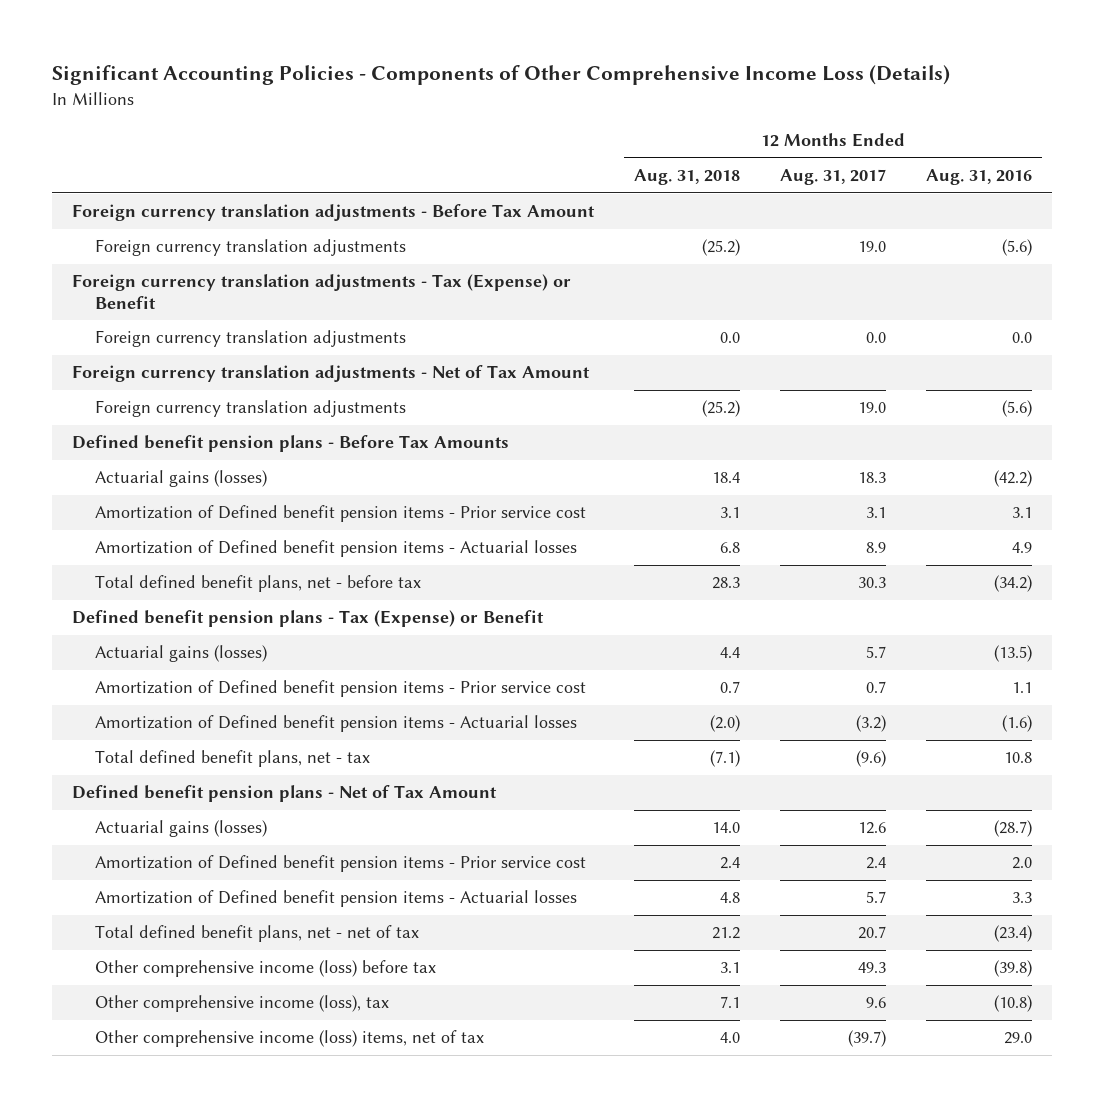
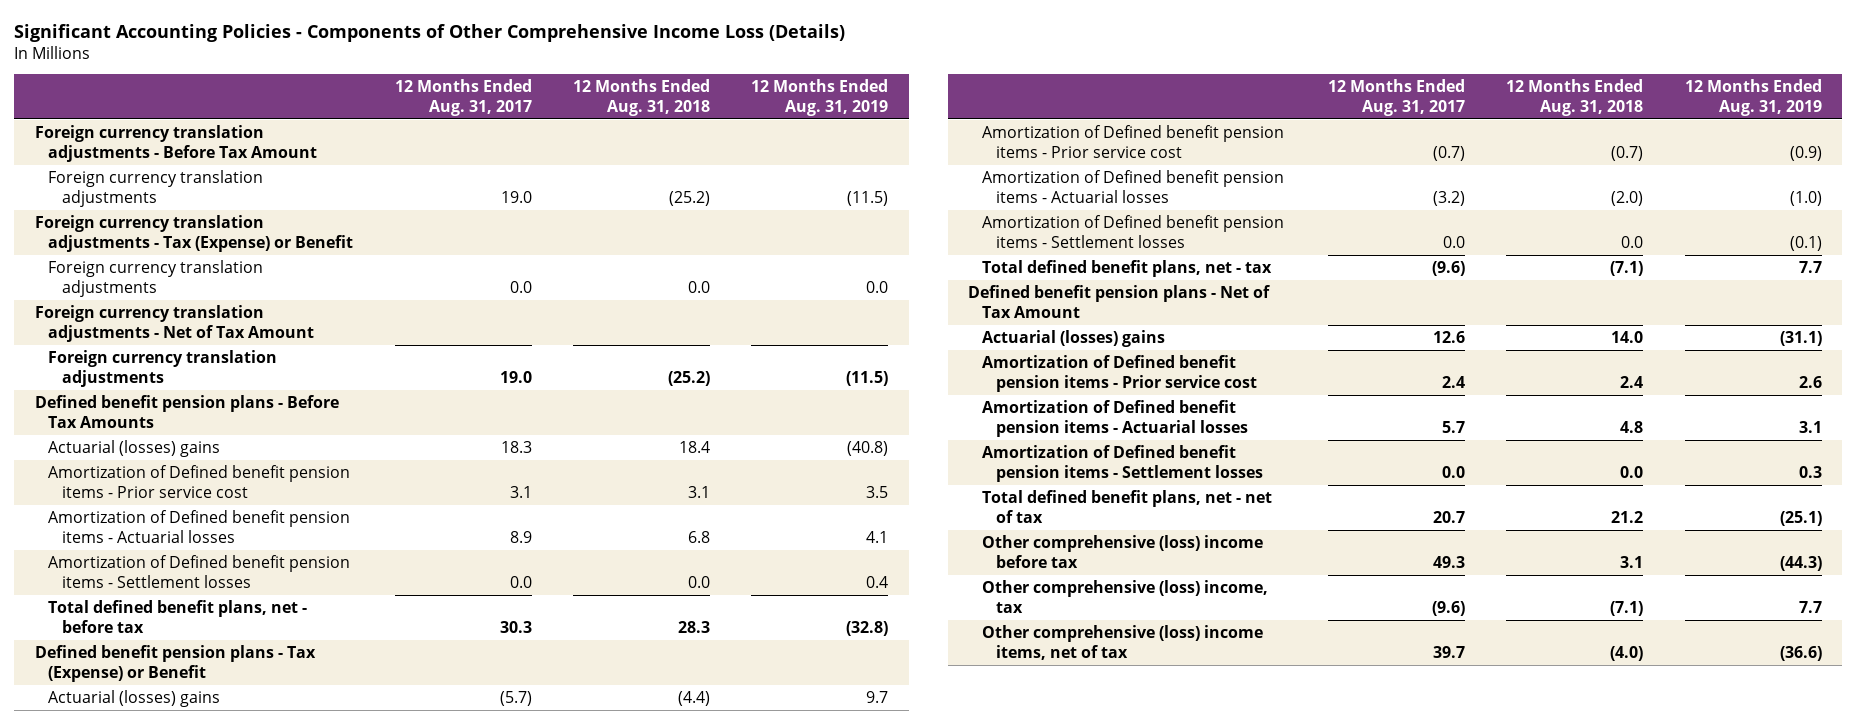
[926,169,1033,186] Aug. 31, 2016 -> none
none -> [751,79,889,117] 12 Months Ended Aug. 31, 2019
[94,470,267,488] Actuarial gains (losses) -> [48,439,221,457] Actuarial (losses) gains
none -> [48,554,351,588] Amortization of Defined benefit pension items - Settlement losses
[94,645,267,663] Actuarial gains (losses) -> [48,689,221,707] Actuarial (losses) gains
[720,647,741,659] 4.4 -> [678,690,711,706] (4.4)
[866,646,887,659] 5.7 -> [499,690,532,706] (5.7)
[720,681,741,694] 0.7 -> [1611,145,1644,161] (0.7)
[866,681,887,694] 0.7 -> [1433,145,1466,161] (0.7)
none -> [981,214,1284,248] Amortization of Defined benefit pension items - Settlement losses
[94,820,267,838] Actuarial gains (losses) -> [981,329,1165,347] Actuarial (losses) gains
none -> [981,444,1263,482] Amortization of Defined benefit pension items - Settlement losses
[94,960,436,978] Other comprehensive income (loss) before tax -> [981,534,1263,568] Other comprehensive (loss) income before tax
[94,995,389,1013] Other comprehensive income (loss), tax -> [981,579,1268,613] Other comprehensive (loss) income, tax
[720,996,741,1009] 7.1 -> [1610,600,1644,616] (7.1)
[866,997,887,1009] 9.6 -> [1432,600,1466,616] (9.6)
[94,1030,484,1048] Other comprehensive income (loss) items, net of tax -> [981,624,1263,660] Other comprehensive (loss) income items, net of tax
[720,1032,741,1044] 4.0 -> [1610,645,1644,661] (4.0)
[848,1030,887,1048] (39.7) -> [1433,645,1466,658] 39.7

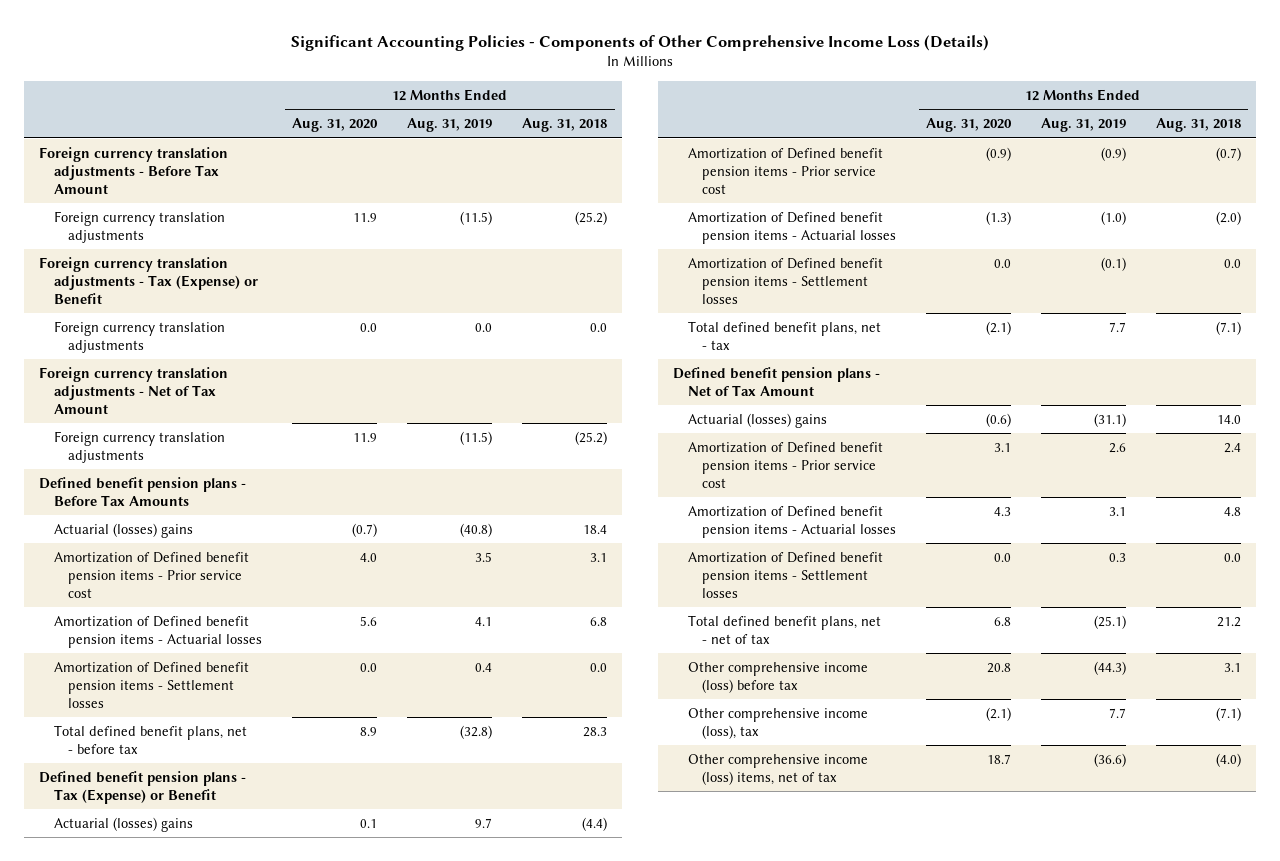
[394,79,532,117] 12 Months Ended Aug. 31, 2017 -> none
none -> [292,118,379,133] Aug. 31, 2020
[981,534,1263,568] Other comprehensive (loss) income before tax -> [687,661,868,693] Other comprehensive income (loss) before tax
[981,579,1268,613] Other comprehensive (loss) income, tax -> [687,707,868,739] Other comprehensive income (loss), tax
[981,624,1263,660] Other comprehensive (loss) income items, net of tax -> [687,753,868,785] Other comprehensive income (loss) items, net of tax

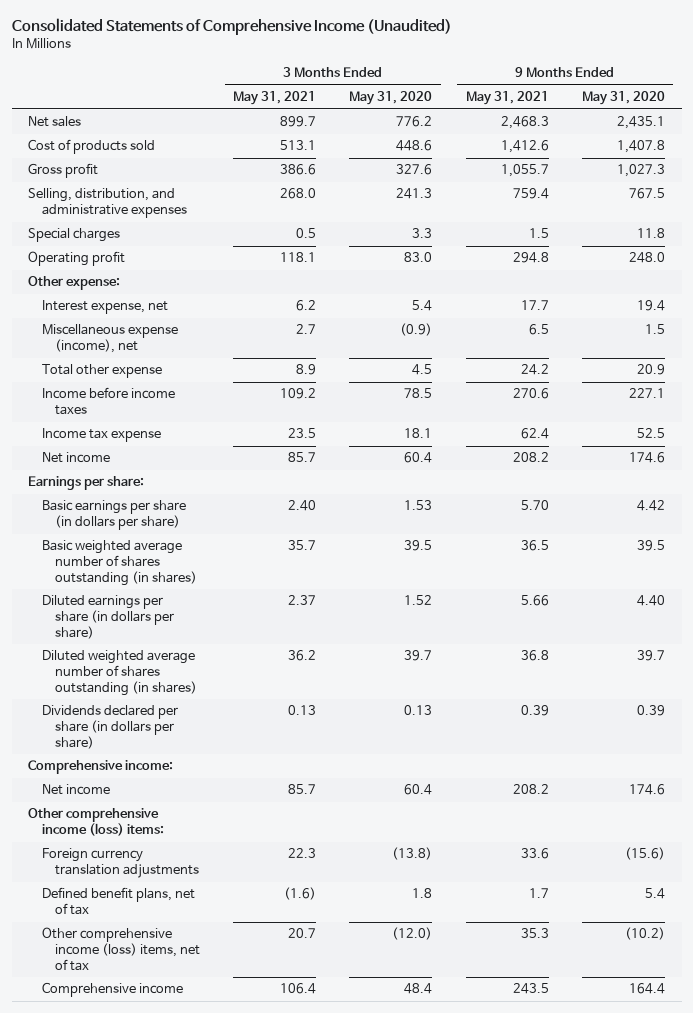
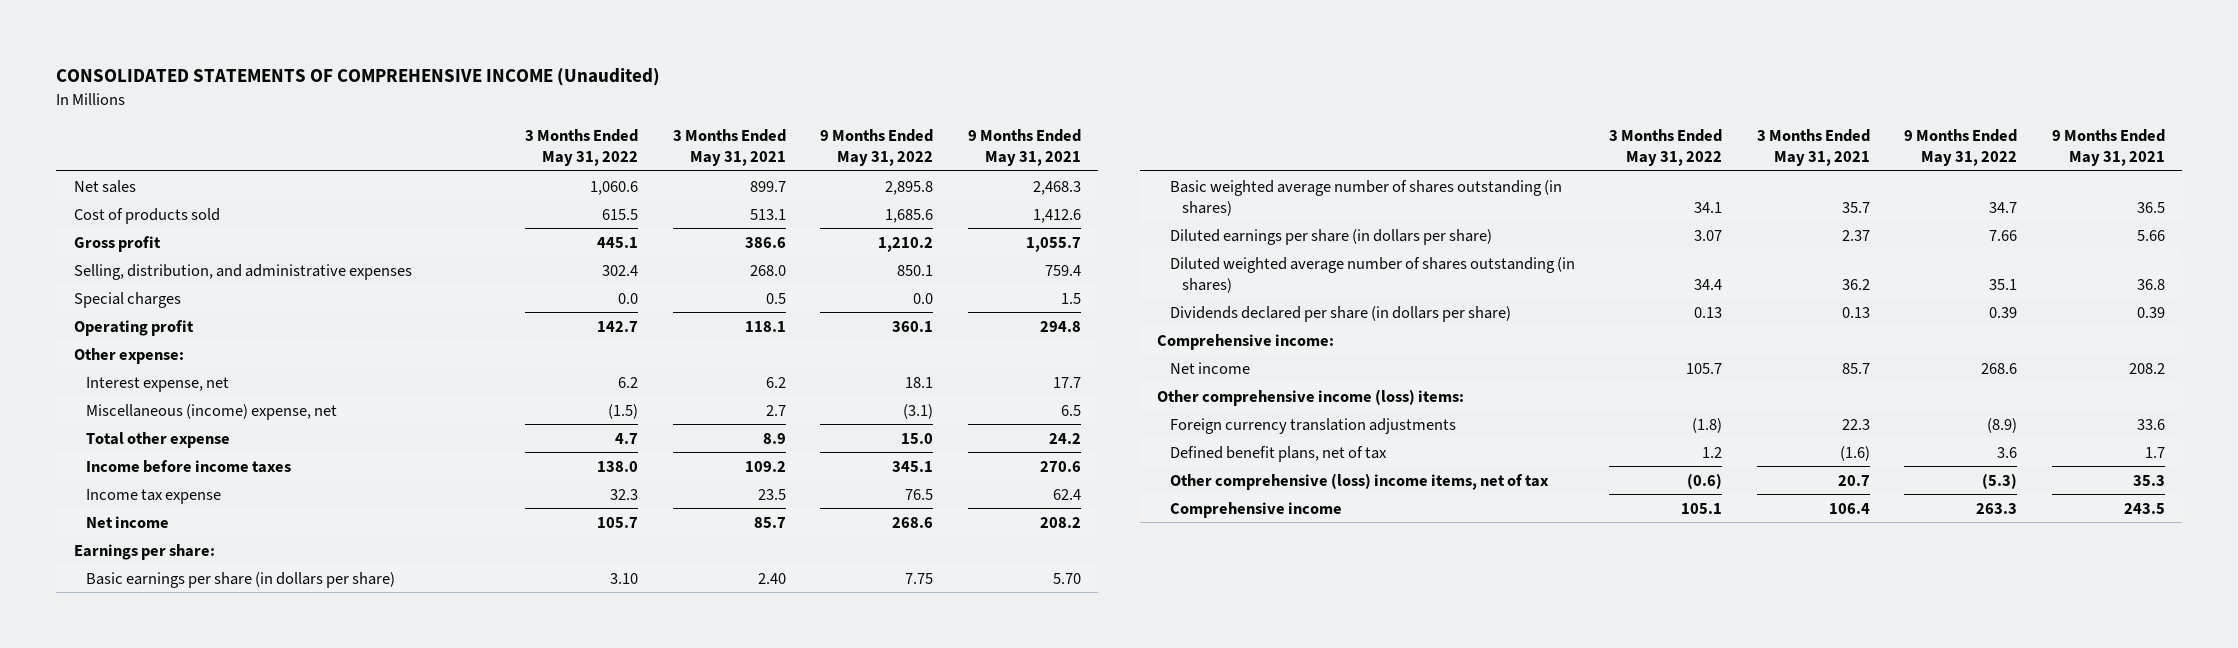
[11,18,452,36] Consolidated Statements of Comprehensive Income (Unaudited) -> [56,68,661,87] CONSOLIDATED STATEMENTS OF COMPREHENSIVE INCOME (Unaudited)
[349,91,433,106] May 31, 2020 -> none
[581,91,665,106] May 31, 2020 -> none
none -> [525,129,639,167] 3 Months Ended May 31, 2022
none -> [820,129,934,167] 9 Months Ended May 31, 2022
[41,324,178,354] Miscellaneous expense (income), net -> [85,403,337,420] Miscellaneous (income) expense, net
[41,927,200,972] Other comprehensive income (loss) items, net of tax -> [1169,472,1549,490] Other comprehensive (loss) income items, net of tax

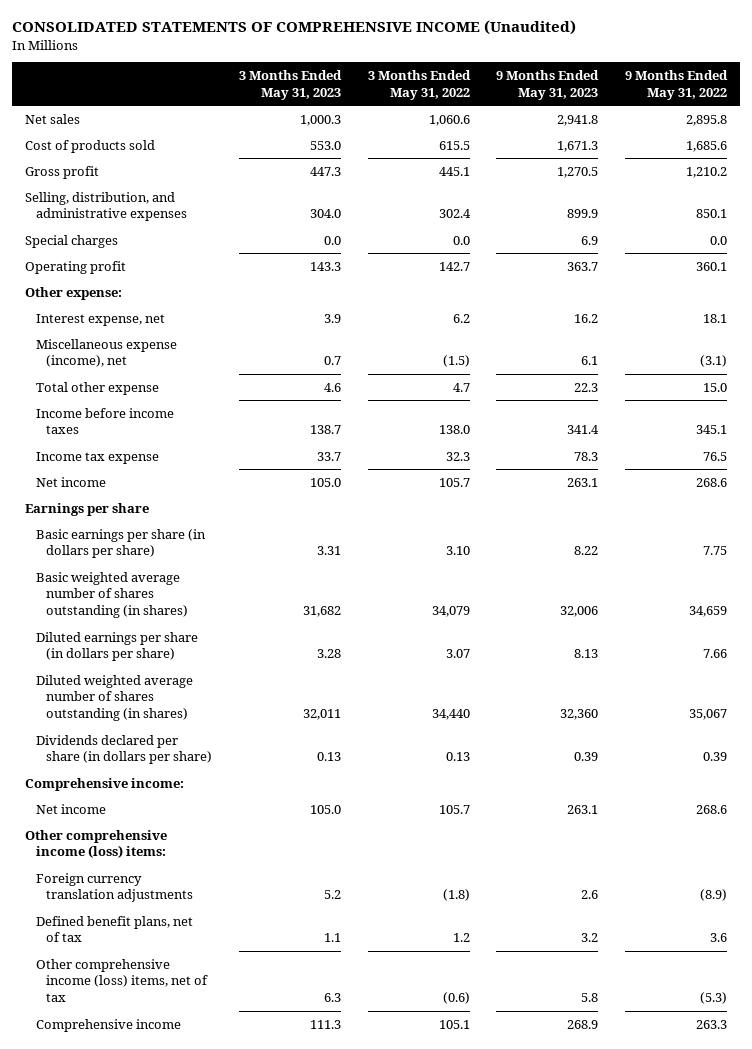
[672,129,786,167] 3 Months Ended May 31, 2021 -> none
[967,129,1081,167] 9 Months Ended May 31, 2021 -> none
none -> [238,70,342,100] 3 Months Ended May 31, 2023
none -> [496,70,600,100] 9 Months Ended May 31, 2023
[85,403,337,420] Miscellaneous (income) expense, net -> [35,338,177,368] Miscellaneous expense (income), net
[73,543,215,560] Earnings per share: -> [25,502,150,516] Earnings per share
[1694,201,1723,213] 34.1 -> [431,606,470,618] 34,079
[1989,201,2018,213] 34.7 -> [688,606,727,618] 34,659
[1694,278,1723,290] 34.4 -> [431,709,470,721] 34,440
[1989,278,2018,290] 35.1 -> [688,709,727,721] 35,067
[1169,472,1549,490] Other comprehensive (loss) income items, net of tax -> [35,958,209,1003] Other comprehensive income (loss) items, net of tax

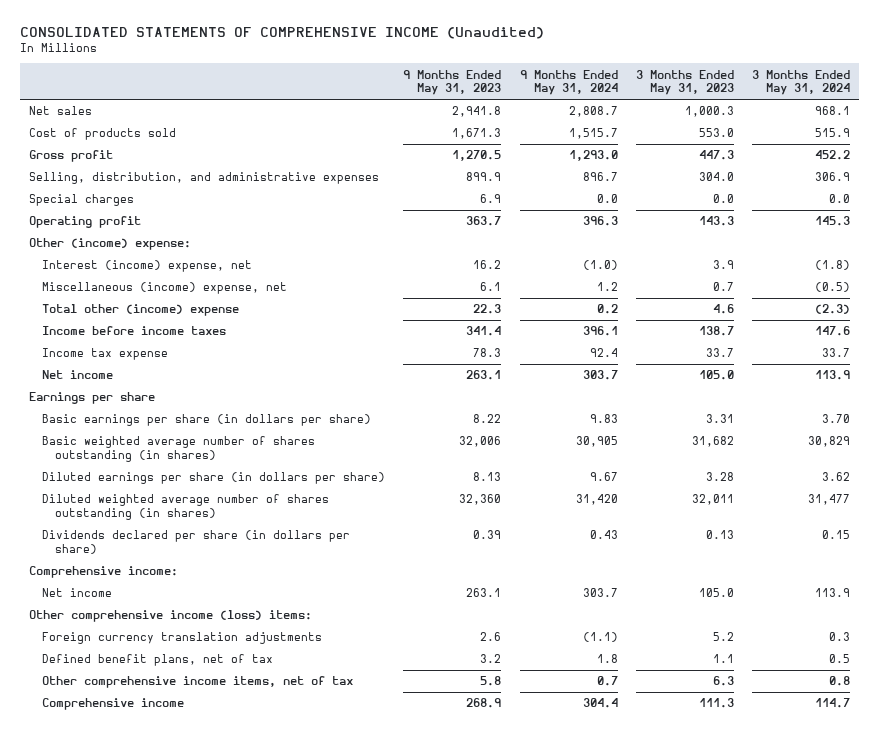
[367,70,471,100] 3 Months Ended May 31, 2022 -> none
[624,70,728,100] 9 Months Ended May 31, 2022 -> none
none -> [519,69,618,96] 9 Months Ended May 31, 2024
none -> [752,69,851,96] 3 Months Ended May 31, 2024
[25,286,123,300] Other expense: -> [28,238,191,251] Other (income) expense:
[35,313,165,326] Interest expense, net -> [42,260,253,273] Interest (income) expense, net
[35,338,177,368] Miscellaneous expense (income), net -> [42,282,288,295] Miscellaneous (income) expense, net
[35,381,159,395] Total other expense -> [42,304,240,317] Total other (income) expense
[35,958,209,1003] Other comprehensive income (loss) items, net of tax -> [42,676,354,689] Other comprehensive income items, net of tax

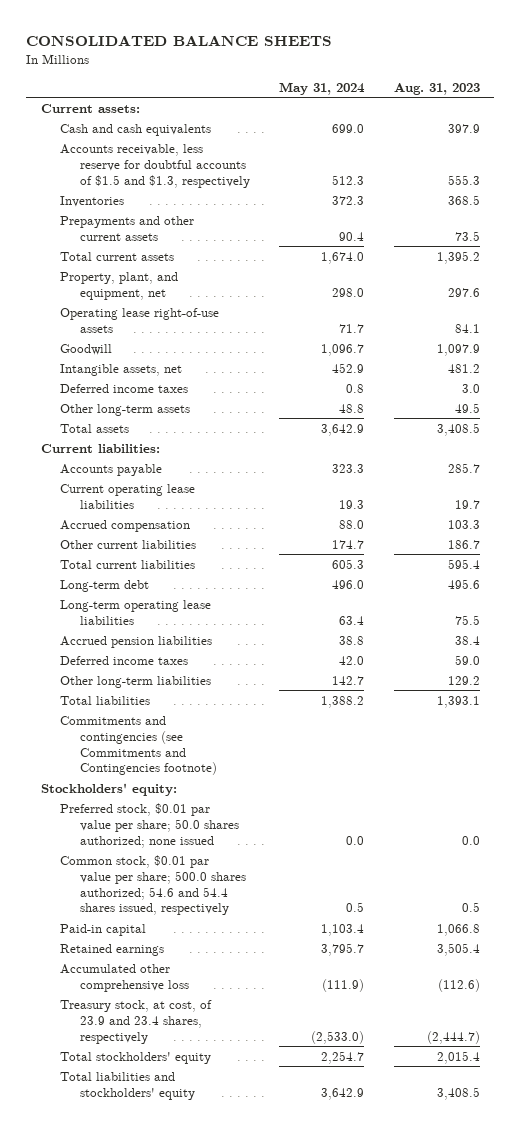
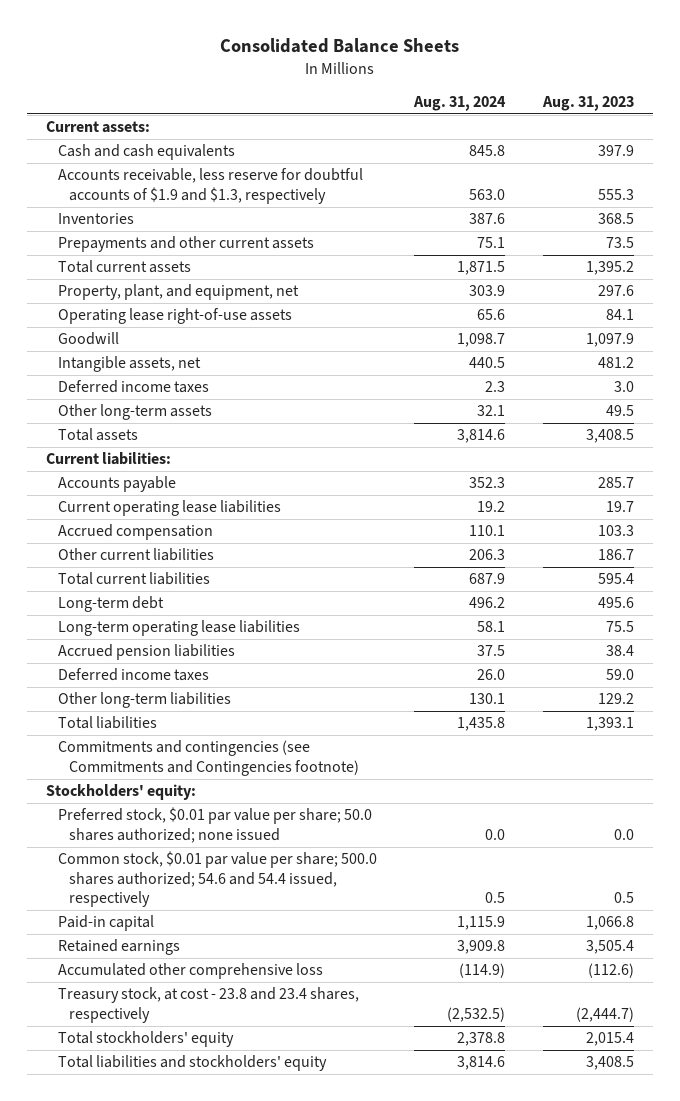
[25,35,332,47] CONSOLIDATED BALANCE SHEETS -> [219,37,459,53] Consolidated Balance Sheets
[279,81,366,95] May 31, 2024 -> none
none -> [413,96,507,112] Aug. 31, 2024
[60,143,251,188] Accounts receivable, less reserve for doubtful accounts of $1.5 and $1.3, respectively -> [57,168,363,204] Accounts receivable, less reserve for doubtful accounts of $1.9 and $1.3, respectively
[60,854,247,916] Common stock, $0.01 par value per share; 500.0 shares authorized; 54.6 and 54.4 shares issued, respectively -> [57,851,377,908] Common stock, $0.01 par value per share; 500.0 shares authorized; 54.6 and 54.4 issued, respectively
[60,999,213,1044] Treasury stock, at cost, of 23.9 and 23.4 shares, respectively -> [57,987,359,1023] Treasury stock, at cost - 23.8 and 23.4 shares, respectively

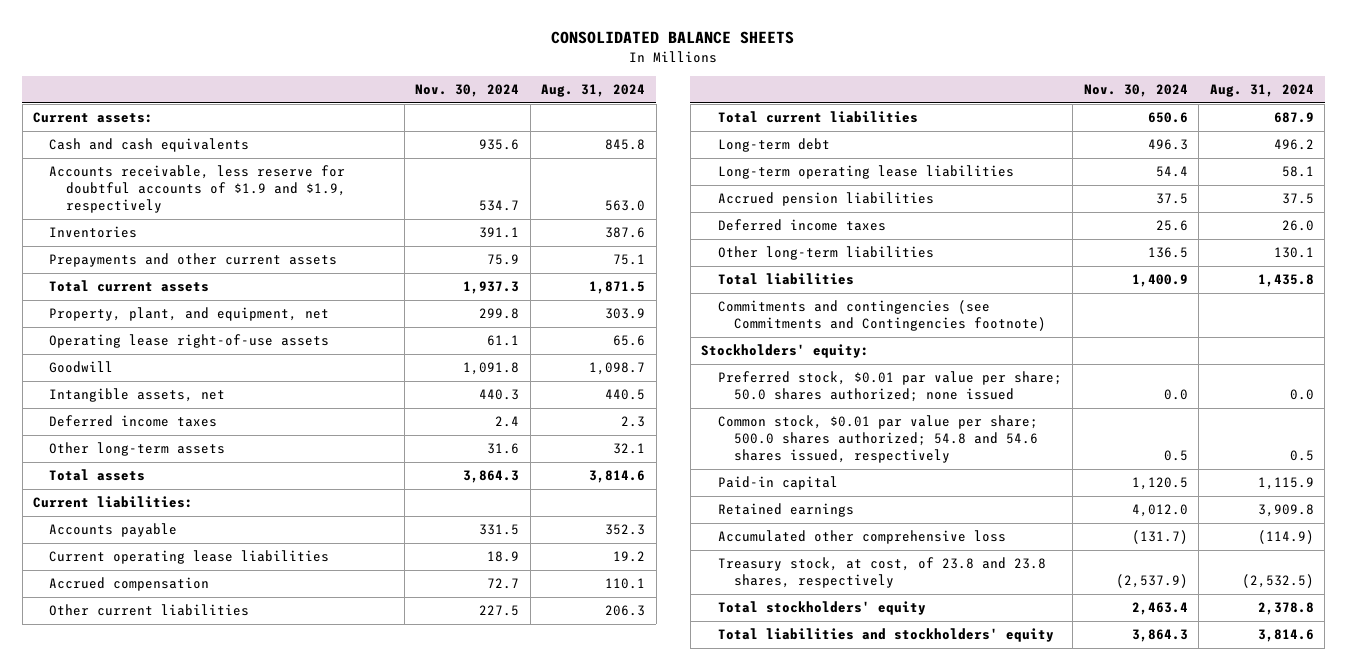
[219,37,459,53] Consolidated Balance Sheets -> [551,31,795,45] CONSOLIDATED BALANCE SHEETS
[541,96,634,112] Aug. 31, 2023 -> none
none -> [415,83,520,97] Nov. 30, 2024
[57,168,363,204] Accounts receivable, less reserve for doubtful accounts of $1.9 and $1.3, respectively -> [49,165,346,214] Accounts receivable, less reserve for doubtful accounts of $1.9 and $1.9, respectively
[57,851,377,908] Common stock, $0.01 par value per share; 500.0 shares authorized; 54.6 and 54.4 issued, respectively -> [717,415,1038,464] Common stock, $0.01 par value per share; 500.0 shares authorized; 54.8 and 54.6 shares issued, respectively
[57,987,359,1023] Treasury stock, at cost - 23.8 and 23.4 shares, respectively -> [717,557,1046,589] Treasury stock, at cost, of 23.8 and 23.8 shares, respectively

